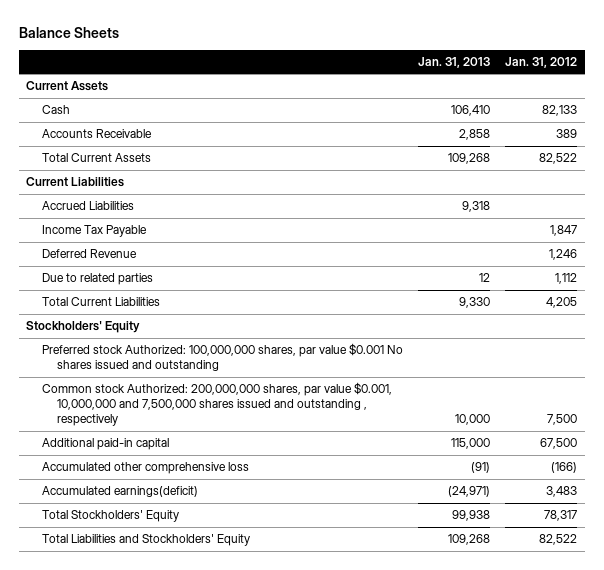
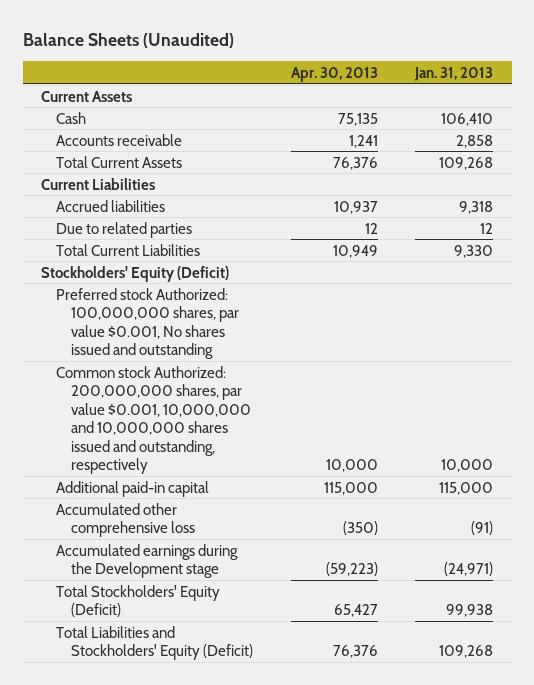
[18,26,119,38] Balance Sheets -> [22,33,234,49] Balance Sheets (Unaudited)
[505,57,578,69] Jan. 31, 2012 -> none
none -> [290,67,378,83] Apr. 30, 2013
[41,129,152,139] Accounts Receivable -> [56,133,183,146] Accounts receivable
[41,225,147,238] Income Tax Payable -> none
[41,249,137,259] Deferred Revenue -> none
[41,201,134,211] Accrued Liabilities -> [56,199,166,212] Accrued liabilities
[26,321,141,334] Stockholders' Equity -> [41,265,230,282] Stockholders' Equity (Deficit)
[41,343,403,372] Preferred stock Authorized: 100,000,000 shares, par value $0.001 No shares issued and outstanding -> [56,287,240,360] Preferred stock Authorized: 100,000,000 shares, par value $0.001, No shares issued and outstanding
[41,382,392,427] Common stock Authorized: 200,000,000 shares, par value $0.001, 10,000,000 and 7,500,000 shares issued and outstanding , respectively -> [56,365,252,475] Common stock Authorized: 200,000,000 shares, par value $0.001, 10,000,000 and 10,000,000 shares issued and outstanding, respectively
[41,486,198,498] Accumulated earnings(deficit) -> [56,543,239,579] Accumulated earnings during the Development stage
[41,510,179,523] Total Stockholders' Equity -> [56,584,221,618] Total Stockholders' Equity (Deficit)
[41,534,250,547] Total Liabilities and Stockholders' Equity -> [56,625,254,661] Total Liabilities and Stockholders' Equity (Deficit)

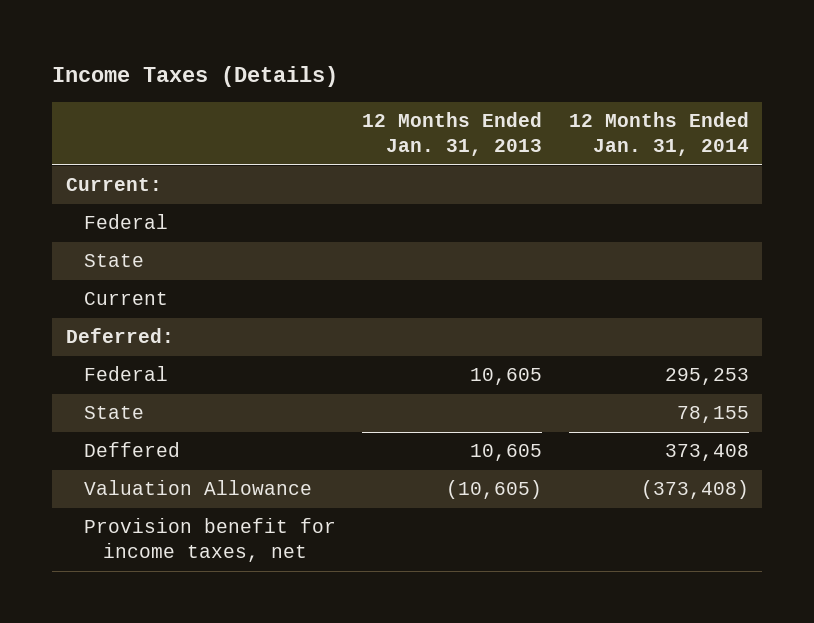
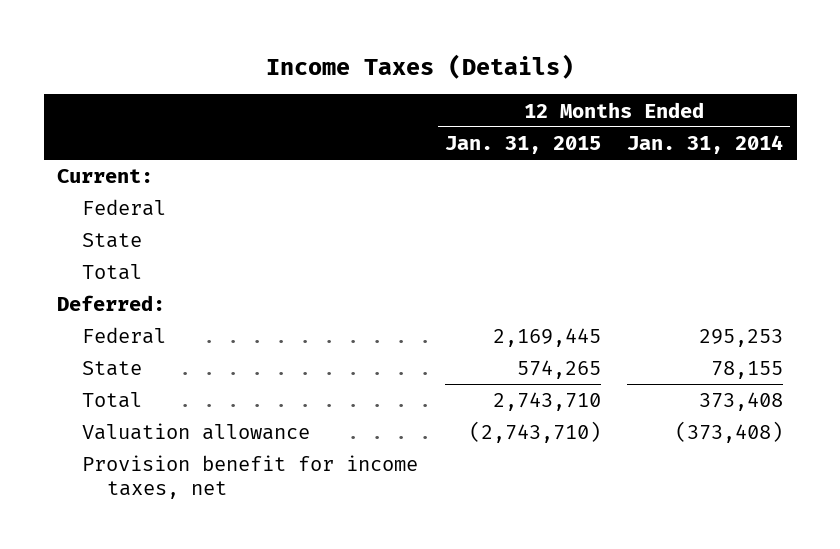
[362,112,543,157] 12 Months Ended Jan. 31, 2013 -> none
none -> [444,136,601,155] Jan. 31, 2015
[84,292,169,306] Current -> none
none -> [81,264,142,281] Total
[84,442,181,458] Deffered -> [81,392,142,409] Total
[84,480,313,496] Valuation Allowance -> [81,423,310,441] Valuation allowance

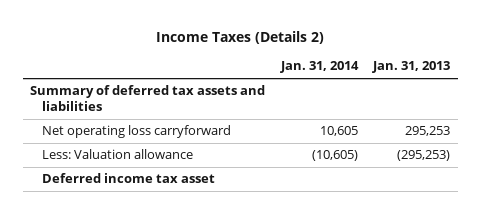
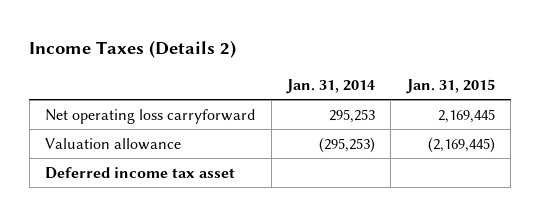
[371,61,450,74] Jan. 31, 2013 -> none
none -> [405,78,495,94] Jan. 31, 2015
[30,85,266,112] Summary of deferred tax assets and liabilities -> none
[319,126,358,137] 10,605 -> [328,108,375,123] 295,253
[42,149,194,160] Less: Valuation allowance -> [45,137,182,150] Valuation allowance
[311,150,358,162] (10,605) -> [318,136,375,153] (295,253)

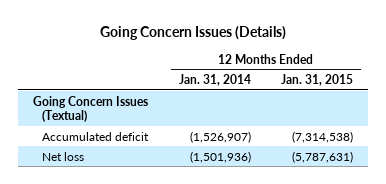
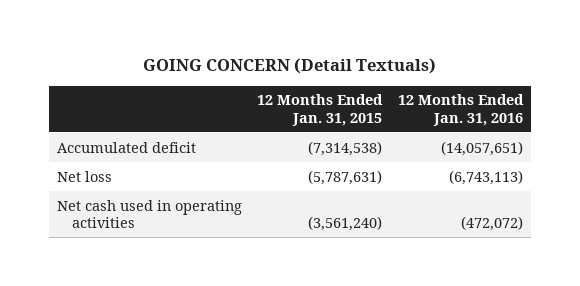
[100,26,287,41] Going Concern Issues (Details) -> [142,58,436,75] GOING CONCERN (Detail Textuals)
[178,73,251,86] Jan. 31, 2014 -> none
none -> [398,94,525,126] 12 Months Ended Jan. 31, 2016
[33,95,149,123] Going Concern Issues (Textual) -> none
none -> [56,199,242,229] Net cash used in operating activities

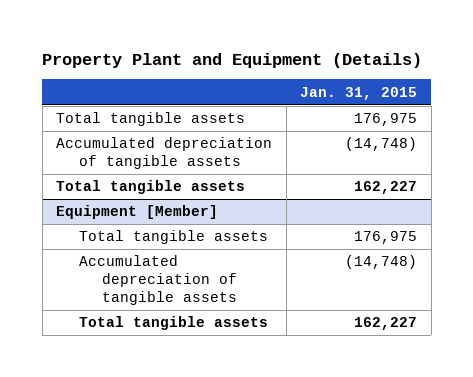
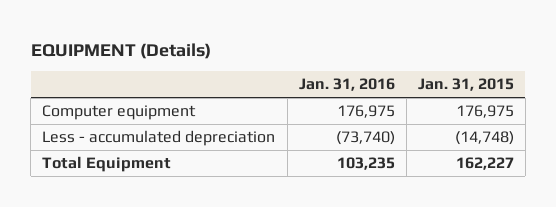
[42,52,423,68] Property Plant and Equipment (Details) -> [30,42,211,59] EQUIPMENT (Details)
none -> [298,78,395,92] Jan. 31, 2016
[56,205,219,220] Equipment [Member] -> none
[78,230,268,245] Total tangible assets -> none
[78,255,237,305] Accumulated depreciation of tangible assets -> none
[78,316,268,331] Total tangible assets -> none
[56,112,246,127] Total tangible assets -> [42,105,197,121] Computer equipment
[56,137,273,170] Accumulated depreciation of tangible assets -> [42,130,276,147] Less - accumulated depreciation
[56,180,246,195] Total tangible assets -> [42,156,172,173] Total Equipment

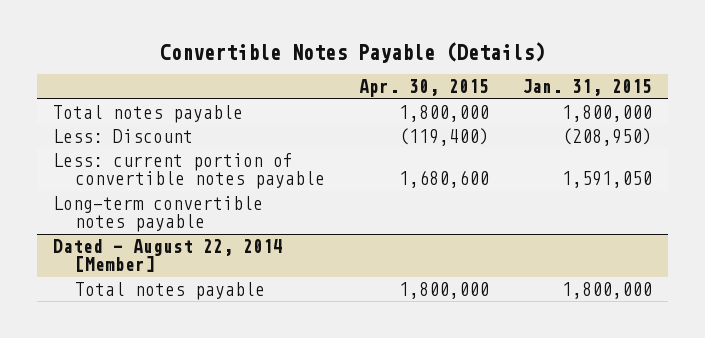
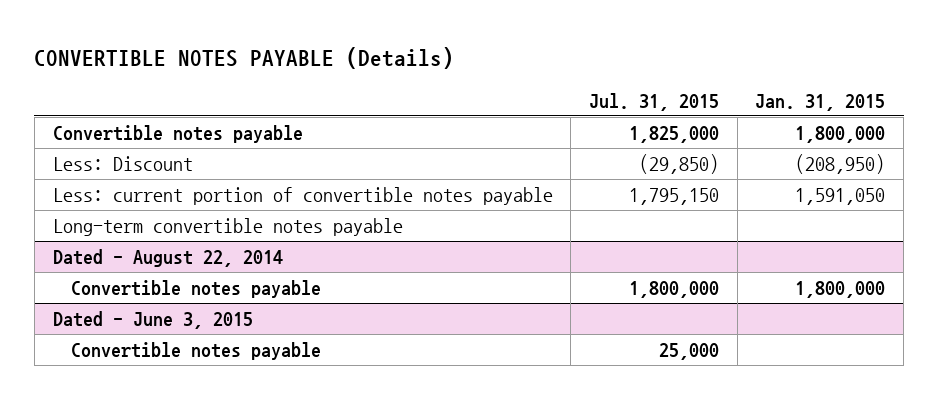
[159,41,545,63] Convertible Notes Payable (Details) -> [34,47,455,70] CONVERTIBLE NOTES PAYABLE (Details)
[358,79,489,98] Apr. 30, 2015 -> none
none -> [588,92,719,111] Jul. 31, 2015
[53,105,244,124] Total notes payable -> [52,124,303,143] Convertible notes payable
[53,239,284,273] Dated - August 22, 2014 [Member] -> [52,248,283,267] Dated - August 22, 2014
[75,282,266,301] Total notes payable -> [70,279,321,298] Convertible notes payable
none -> [52,310,253,329] Dated - June 3, 2015
none -> [70,341,321,360] Convertible notes payable

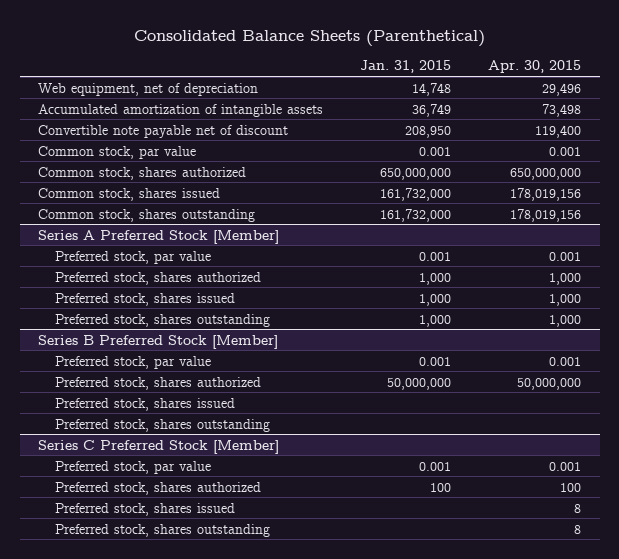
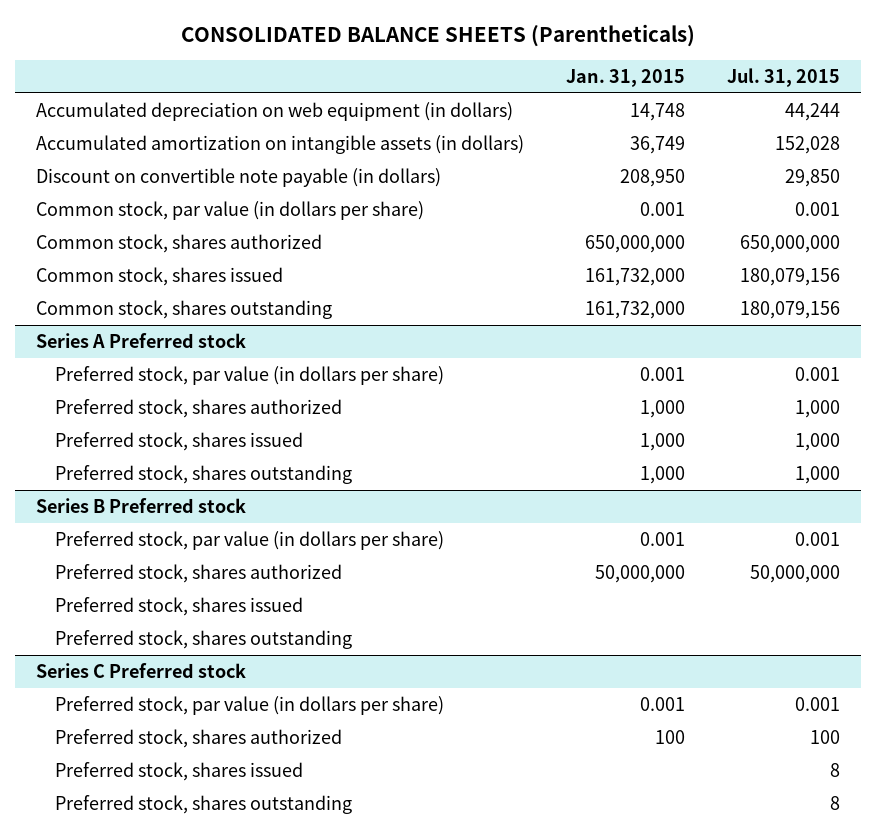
[133,29,485,47] Consolidated Balance Sheets (Parenthetical) -> [180,24,695,48] CONSOLIDATED BALANCE SHEETS (Parentheticals)
[488,60,582,74] Apr. 30, 2015 -> none
none -> [727,67,841,87] Jul. 31, 2015
[38,82,259,96] Web equipment, net of depreciation -> [35,101,513,121] Accumulated depreciation on web equipment (in dollars)
[38,103,324,117] Accumulated amortization of intangible assets -> [35,134,524,154] Accumulated amortization on intangible assets (in dollars)
[38,124,289,138] Convertible note payable net of discount -> [35,167,441,187] Discount on convertible note payable (in dollars)
[38,145,197,159] Common stock, par value -> [35,200,424,220] Common stock, par value (in dollars per share)
[38,229,280,244] Series A Preferred Stock [Member] -> [35,332,246,348] Series A Preferred stock
[55,250,212,264] Preferred stock, par value -> [54,365,444,385] Preferred stock, par value (in dollars per share)
[38,334,279,349] Series B Preferred Stock [Member] -> [35,497,246,513] Series B Preferred stock
[55,355,212,369] Preferred stock, par value -> [54,530,444,550] Preferred stock, par value (in dollars per share)
[38,439,280,454] Series C Preferred Stock [Member] -> [35,662,246,678] Series C Preferred stock
[55,460,212,474] Preferred stock, par value -> [54,695,444,715] Preferred stock, par value (in dollars per share)

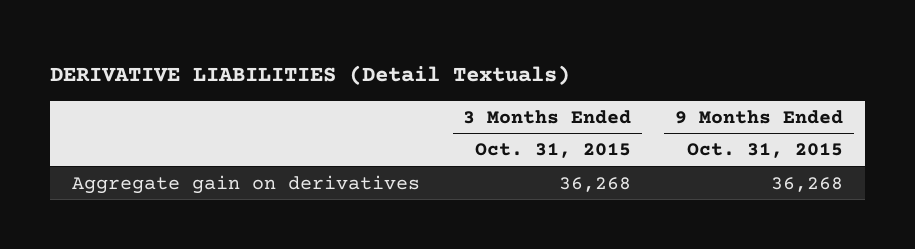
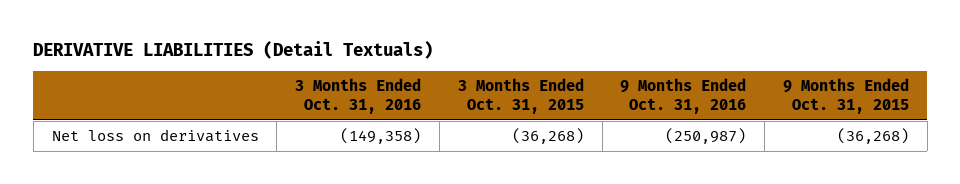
none -> [295,78,422,114] 3 Months Ended Oct. 31, 2016
none -> [620,78,747,114] 9 Months Ended Oct. 31, 2016
[71,174,420,194] Aggregate gain on derivatives -> [51,129,259,143] Net loss on derivatives
[559,176,632,192] 36,268 -> [511,128,584,145] (36,268)
[770,176,843,192] 36,268 -> [836,128,909,145] (36,268)

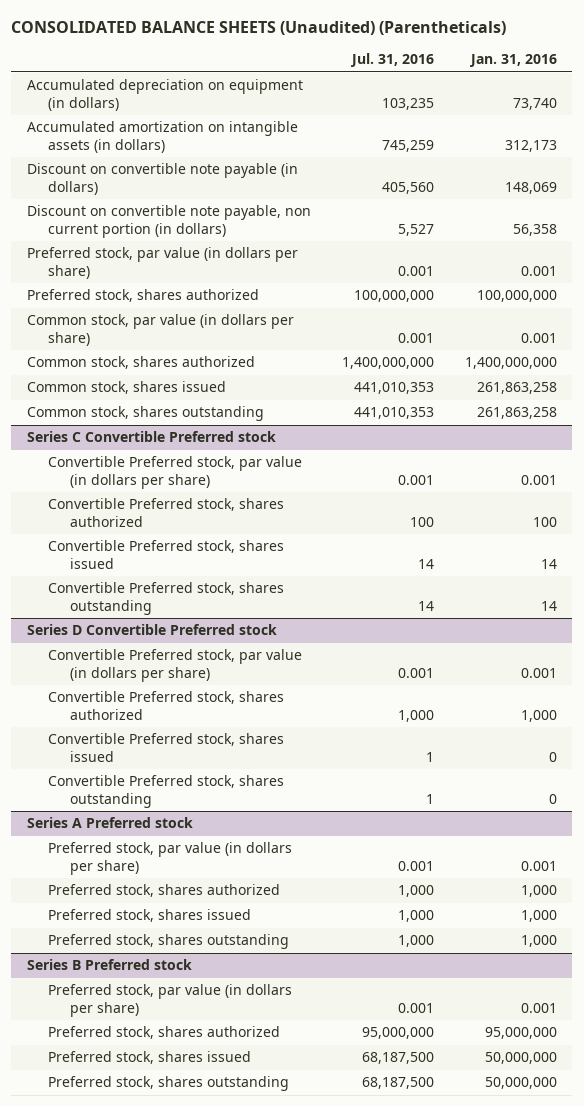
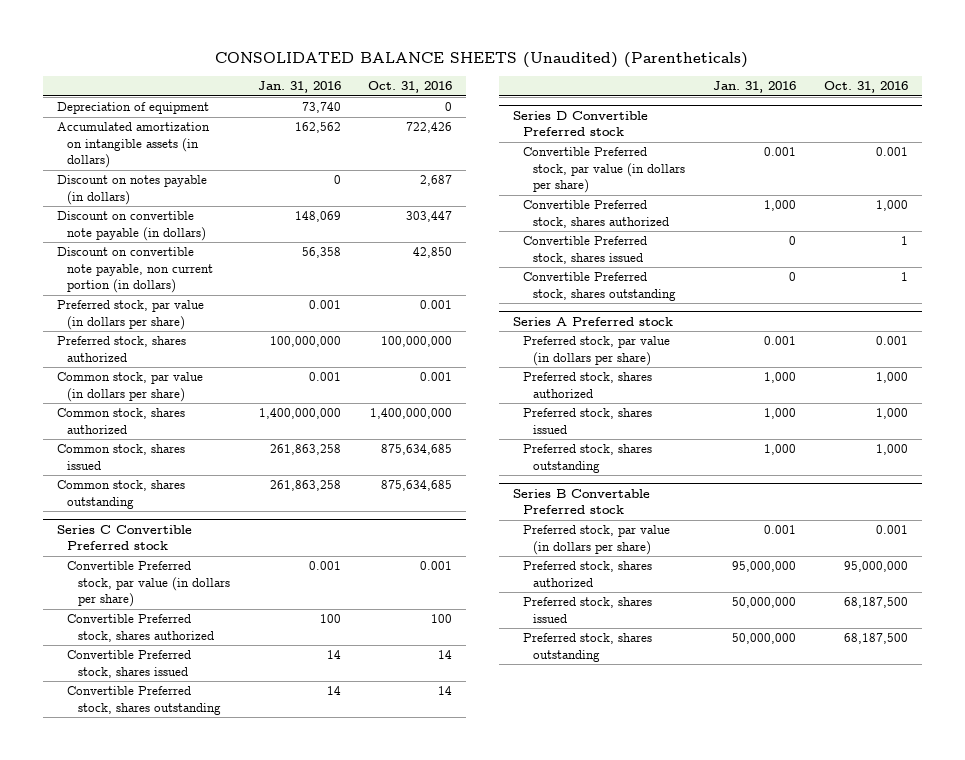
[349,53,434,68] Jul. 31, 2016 -> none
none -> [368,81,453,94] Oct. 31, 2016
[26,79,303,111] Accumulated depreciation on equipment (in dollars) -> [57,102,210,115] Depreciation of equipment
[504,139,557,152] 312,173 -> [294,122,341,134] 162,562
none -> [57,175,208,205] Discount on notes payable (in dollars)
[26,959,192,971] Series B Preferred stock -> [512,488,650,515] Series B Convertable Preferred stock

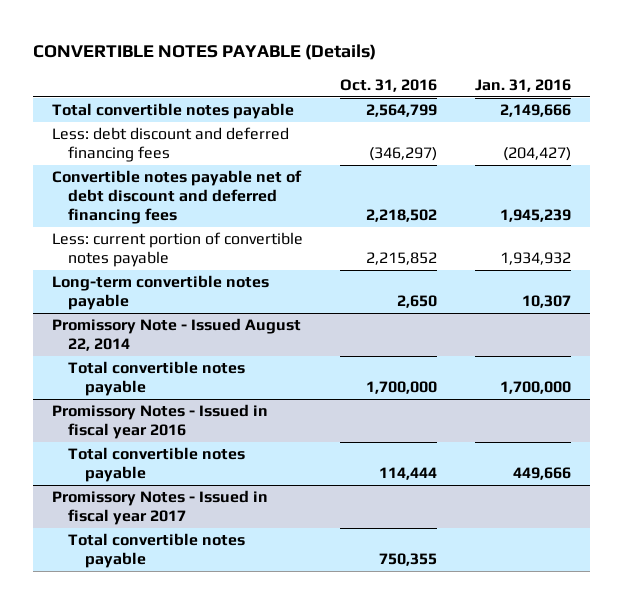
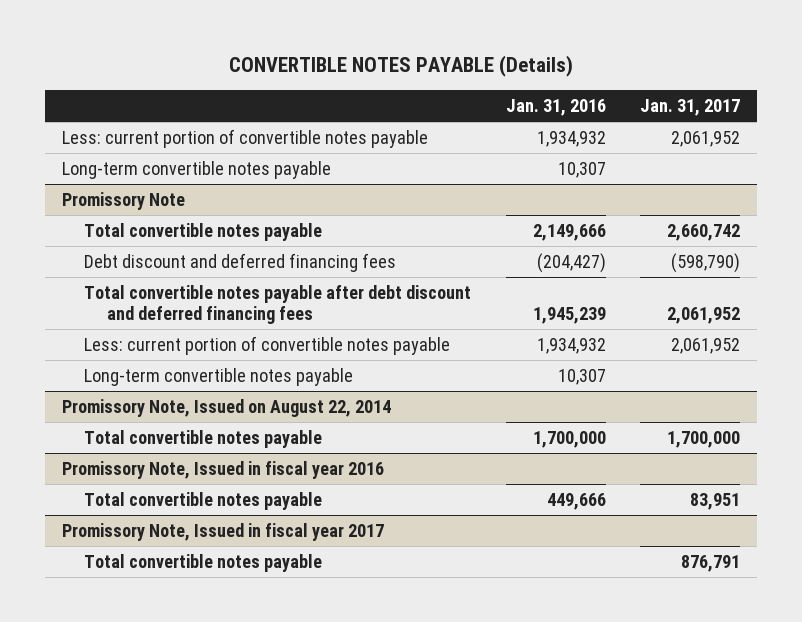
[340,78,438,92] Oct. 31, 2016 -> none
none -> [639,99,740,117] Jan. 31, 2017
none -> [61,128,428,148] Less: current portion of convertible notes payable
none -> [61,160,331,179] Long-term convertible notes payable
none -> [61,191,185,210] Promissory Note
[51,127,289,162] Less: debt discount and deferred financing fees -> [84,252,397,272] Debt discount and deferred financing fees
[51,170,302,224] Convertible notes payable net of debt discount and deferred financing fees -> [84,284,472,324] Total convertible notes payable after debt discount and deferred financing fees
[51,318,301,351] Promissory Note - Issued August 22, 2014 -> [61,398,391,417] Promissory Note, Issued on August 22, 2014
[51,404,268,439] Promissory Notes - Issued in fiscal year 2016 -> [61,460,384,479] Promissory Note, Issued in fiscal year 2016
[51,490,268,525] Promissory Notes - Issued in fiscal year 2017 -> [61,522,384,541] Promissory Note, Issued in fiscal year 2017

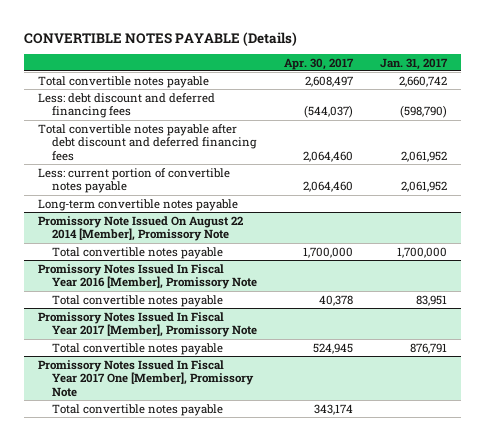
[505,99,606,117] Jan. 31, 2016 -> none
none -> [283,57,354,70] Apr. 30, 2017
[61,128,428,148] Less: current portion of convertible notes payable -> none
[61,160,331,179] Long-term convertible notes payable -> none
[61,191,185,210] Promissory Note -> none
[84,252,397,272] Debt discount and deferred financing fees -> [38,92,216,119] Less: debt discount and deferred financing fees
[61,398,391,417] Promissory Note, Issued on August 22, 2014 -> [38,215,244,242] Promissory Note Issued On August 22 2014 [Member], Promissory Note
[61,460,384,479] Promissory Note, Issued in fiscal year 2016 -> [38,263,257,290] Promissory Notes Issued In Fiscal Year 2016 [Member], Promissory Note
[61,522,384,541] Promissory Note, Issued in fiscal year 2017 -> [38,311,257,338] Promissory Notes Issued In Fiscal Year 2017 [Member], Promissory Note
none -> [38,359,254,398] Promissory Notes Issued In Fiscal Year 2017 One [Member], Promissory Note
none -> [51,403,223,416] Total convertible notes payable

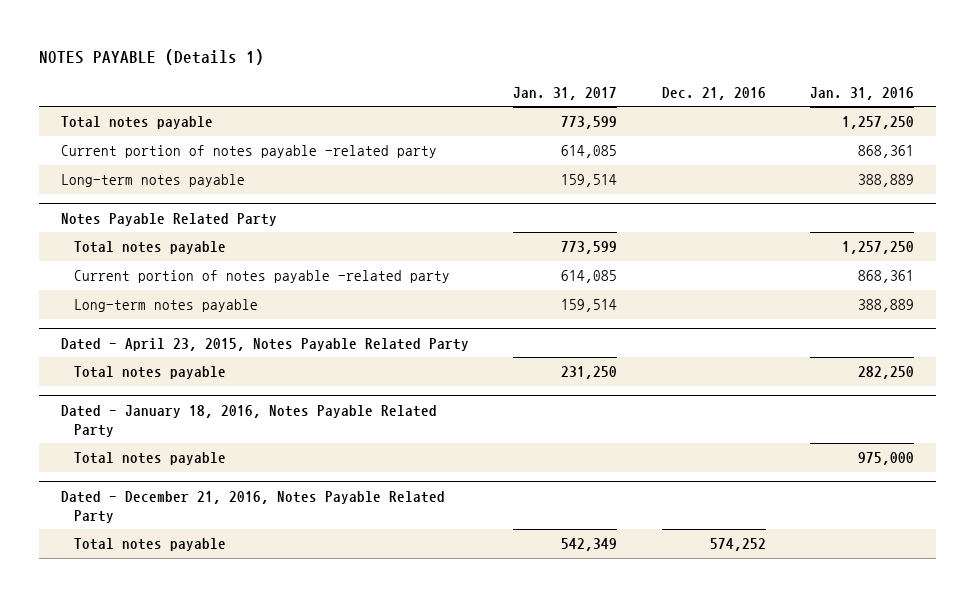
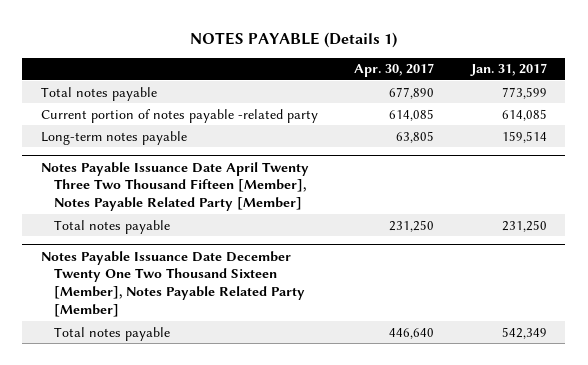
[661,86,766,100] Dec. 21, 2016 -> none
[809,86,914,100] Jan. 31, 2016 -> none
none -> [354,63,435,78] Apr. 30, 2017
[61,212,278,226] Notes Payable Related Party -> none
[73,241,226,255] Total notes payable -> none
[73,270,450,284] Current portion of notes payable -related party -> none
[73,299,258,313] Long-term notes payable -> none
[61,337,470,351] Dated - April 23, 2015, Notes Payable Related Party -> none
none -> [40,161,309,212] Notes Payable Issuance Date April Twenty Three Two Thousand Fifteen [Member], Notes Payable Related Party [Member]
[61,404,438,437] Dated - January 18, 2016, Notes Payable Related Party -> none
[73,452,226,466] Total notes payable -> none
[61,490,446,523] Dated - December 21, 2016, Notes Payable Related Party -> none
none -> [40,250,305,318] Notes Payable Issuance Date December Twenty One Two Thousand Sixteen [Member], Notes Payable Related Party [Member]

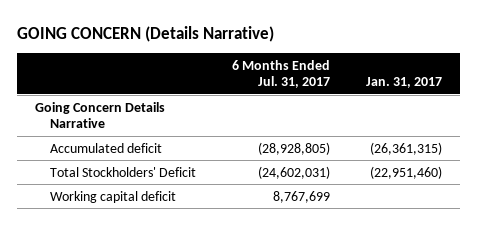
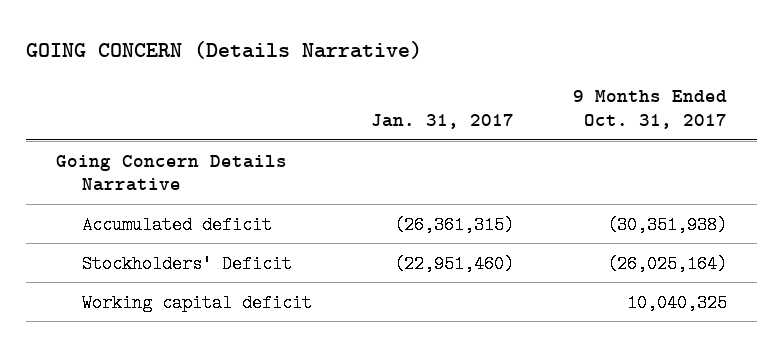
[232,59,331,89] 6 Months Ended Jul. 31, 2017 -> none
none -> [573,90,728,130] 9 Months Ended Oct. 31, 2017
[50,166,197,177] Total Stockholders' Deficit -> [81,254,292,273] Stockholders' Deficit

